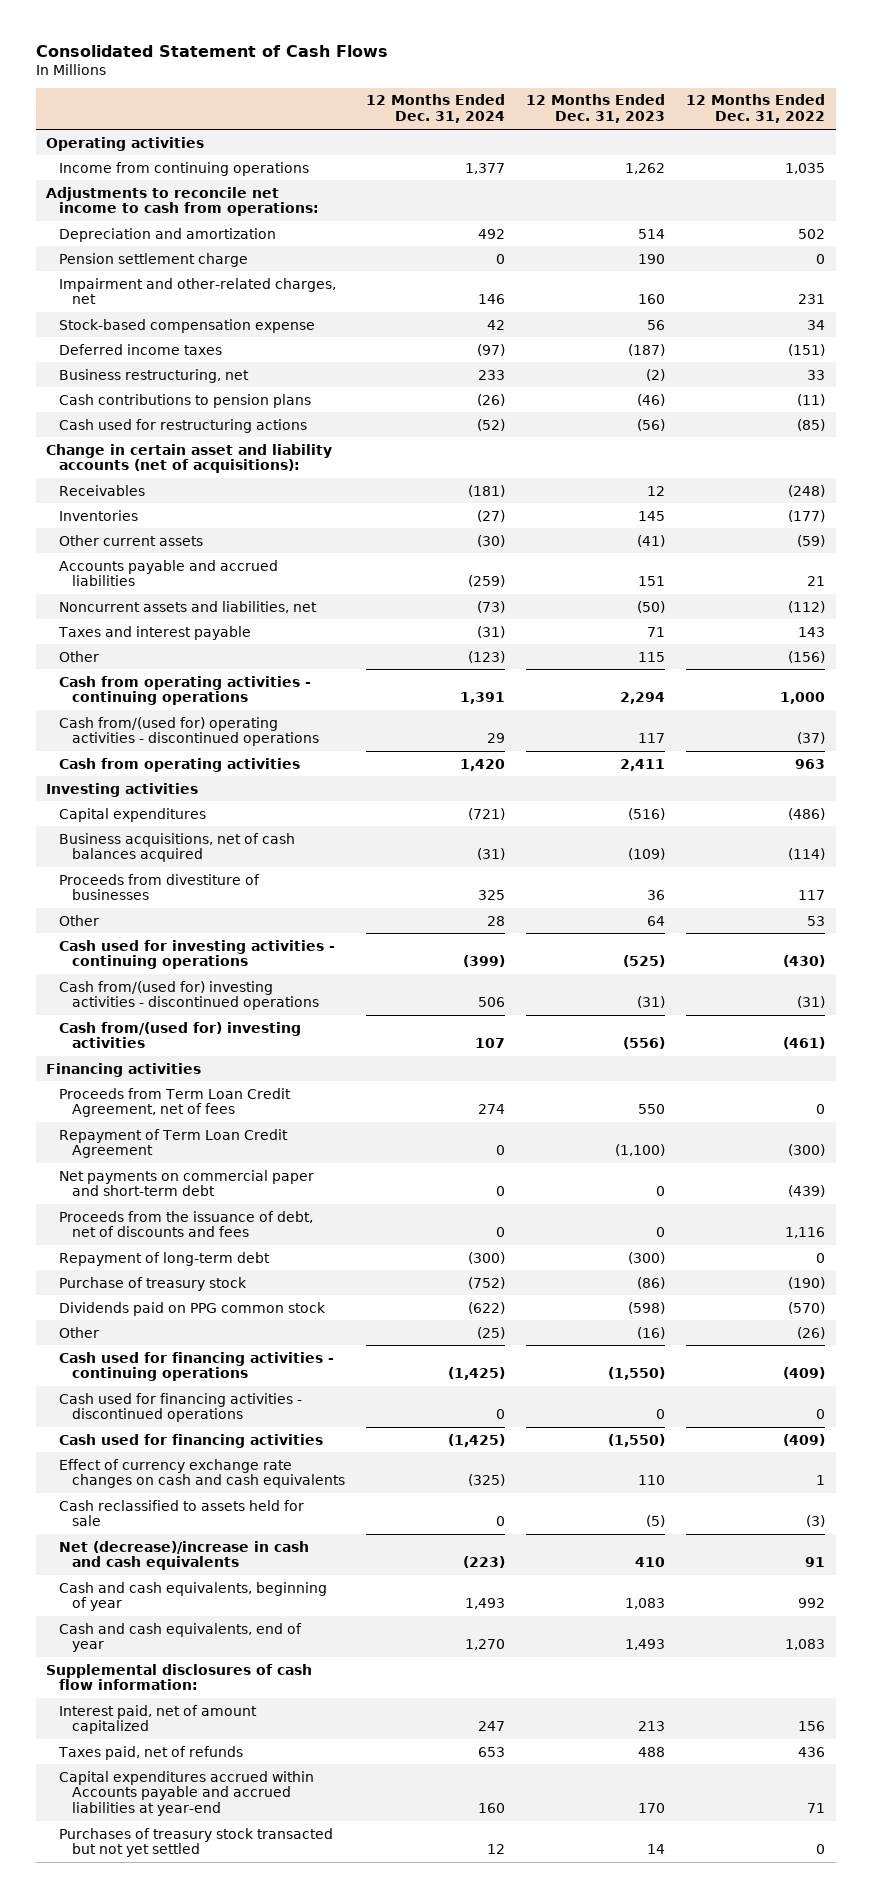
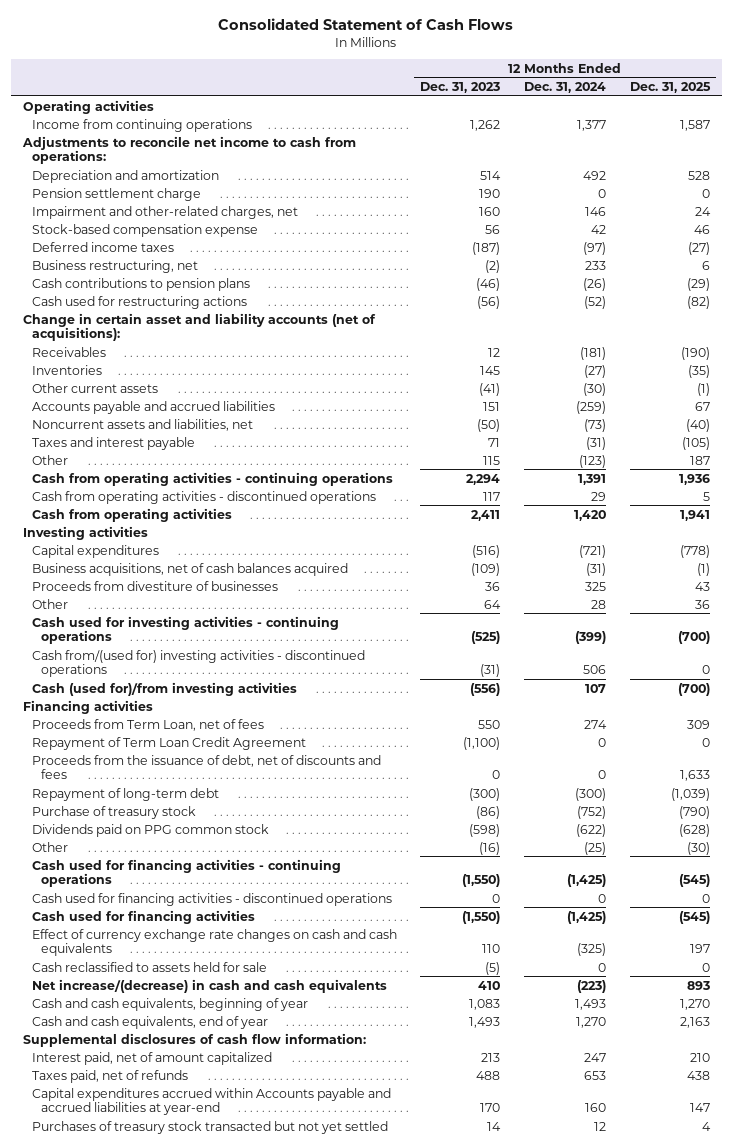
[686,94,826,124] 12 Months Ended Dec. 31, 2022 -> none
none -> [629,82,711,94] Dec. 31, 2025
[59,716,320,747] Cash from/(used for) operating activities - discontinued operations -> [31,490,376,504] Cash from operating activities - discontinued operations
[59,1021,302,1049] Cash from/(used for) investing activities -> [31,681,297,696] Cash (used for)/from investing activities
[59,1087,292,1118] Proceeds from Term Loan Credit Agreement, net of fees -> [31,718,264,731] Proceeds from Term Loan, net of fees
[59,1169,315,1197] Net payments on commercial paper and short-term debt -> none
[59,1540,310,1571] Net (decrease)/increase in cash and cash equivalents -> [31,978,387,993] Net increase/(decrease) in cash and cash equivalents

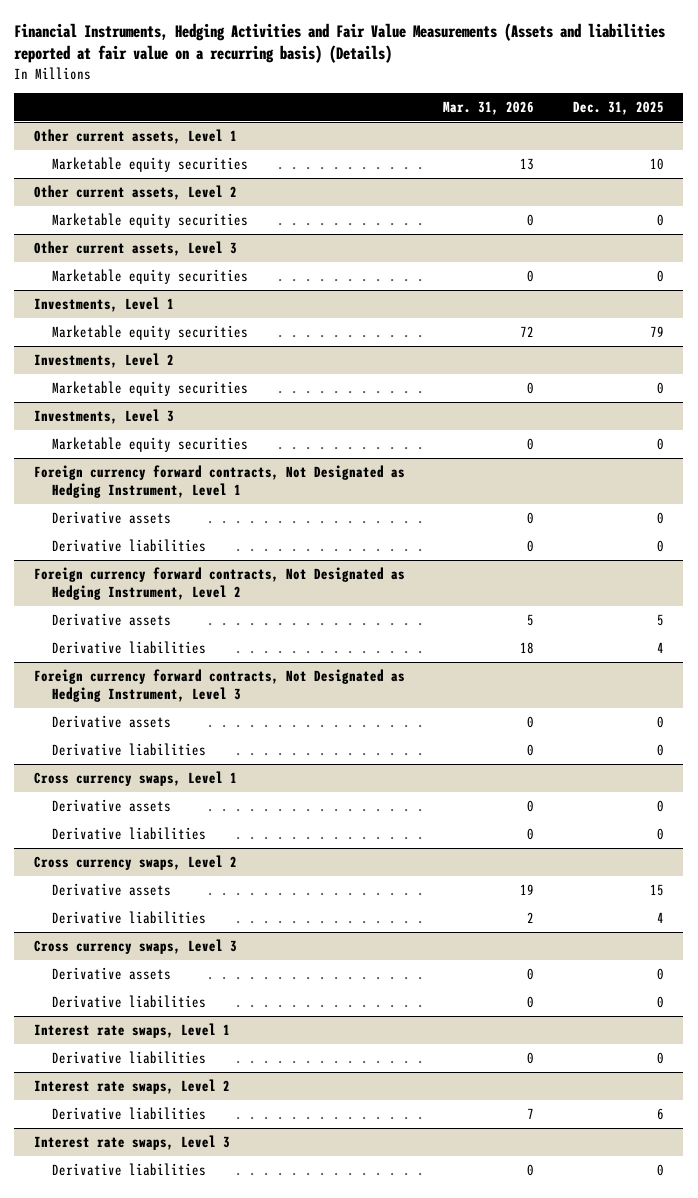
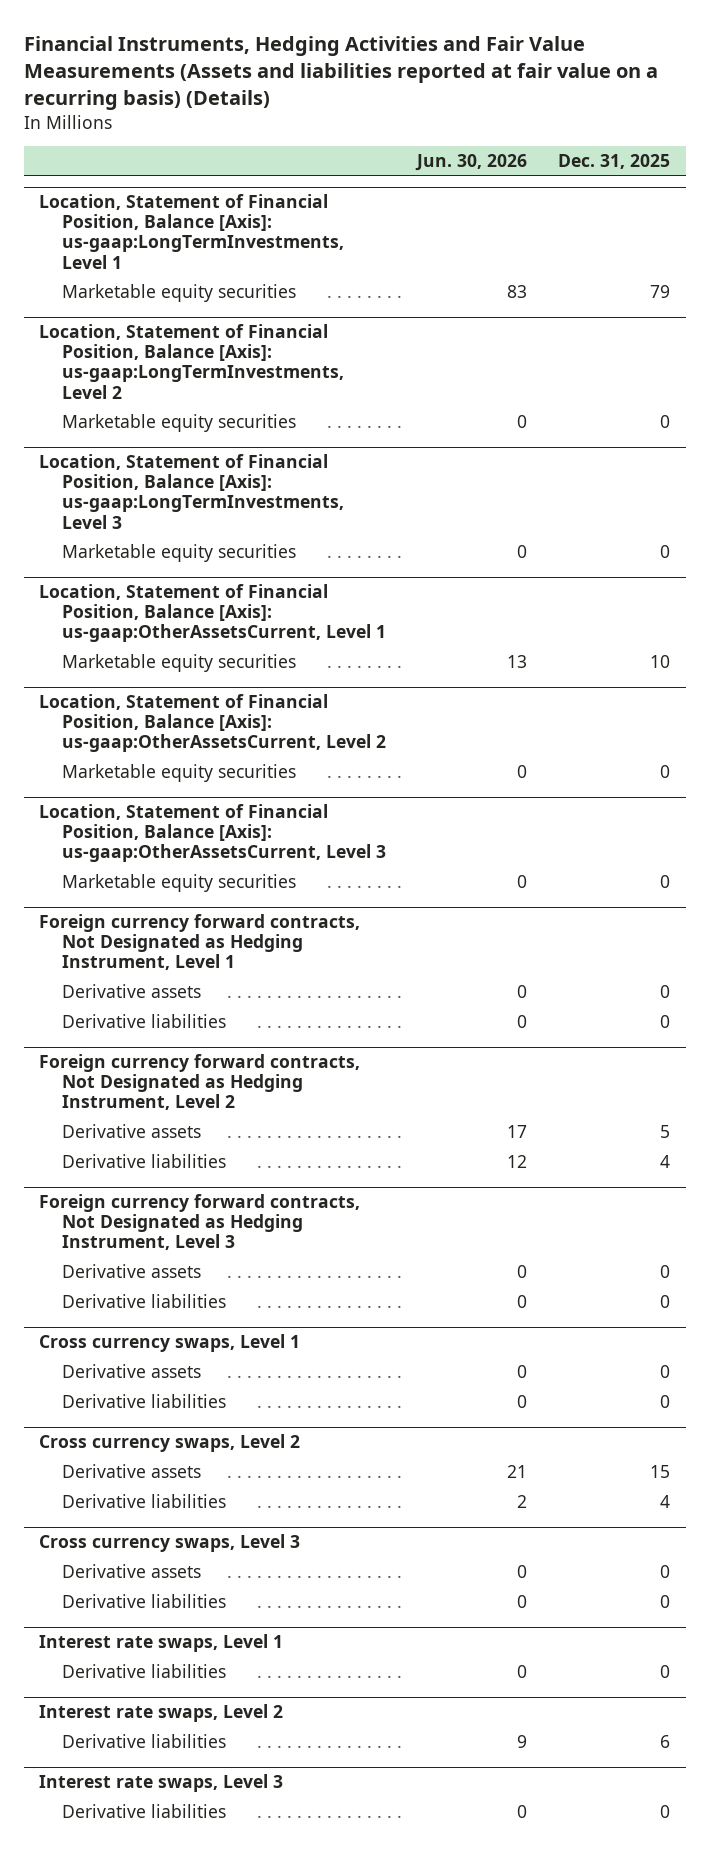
[443,100,535,115] Mar. 31, 2026 -> none
none -> [415,154,528,172] Jun. 30, 2026
[33,128,237,144] Other current assets, Level 1 -> none
[33,184,237,200] Other current assets, Level 2 -> none
none -> [39,194,345,269] Location, Statement of Financial Position, Balance [Axis]: us-gaap:LongTermInvestments, Level 1
[649,157,664,170] 10 -> [650,285,671,299] 79
none -> [39,324,345,399] Location, Statement of Financial Position, Balance [Axis]: us-gaap:LongTermInvestments, Level 2
[33,240,237,256] Other current assets, Level 3 -> none
none -> [39,454,345,529] Location, Statement of Financial Position, Balance [Axis]: us-gaap:LongTermInvestments, Level 3
[33,296,174,312] Investments, Level 1 -> none
[33,352,174,368] Investments, Level 2 -> none
none -> [39,584,387,643] Location, Statement of Financial Position, Balance [Axis]: us-gaap:OtherAssetsCurrent, Level 1
[649,325,664,337] 79 -> [650,655,671,669] 10
none -> [39,694,387,753] Location, Statement of Financial Position, Balance [Axis]: us-gaap:OtherAssetsCurrent, Level 2
[33,408,174,424] Investments, Level 3 -> none
none -> [39,804,387,863] Location, Statement of Financial Position, Balance [Axis]: us-gaap:OtherAssetsCurrent, Level 3

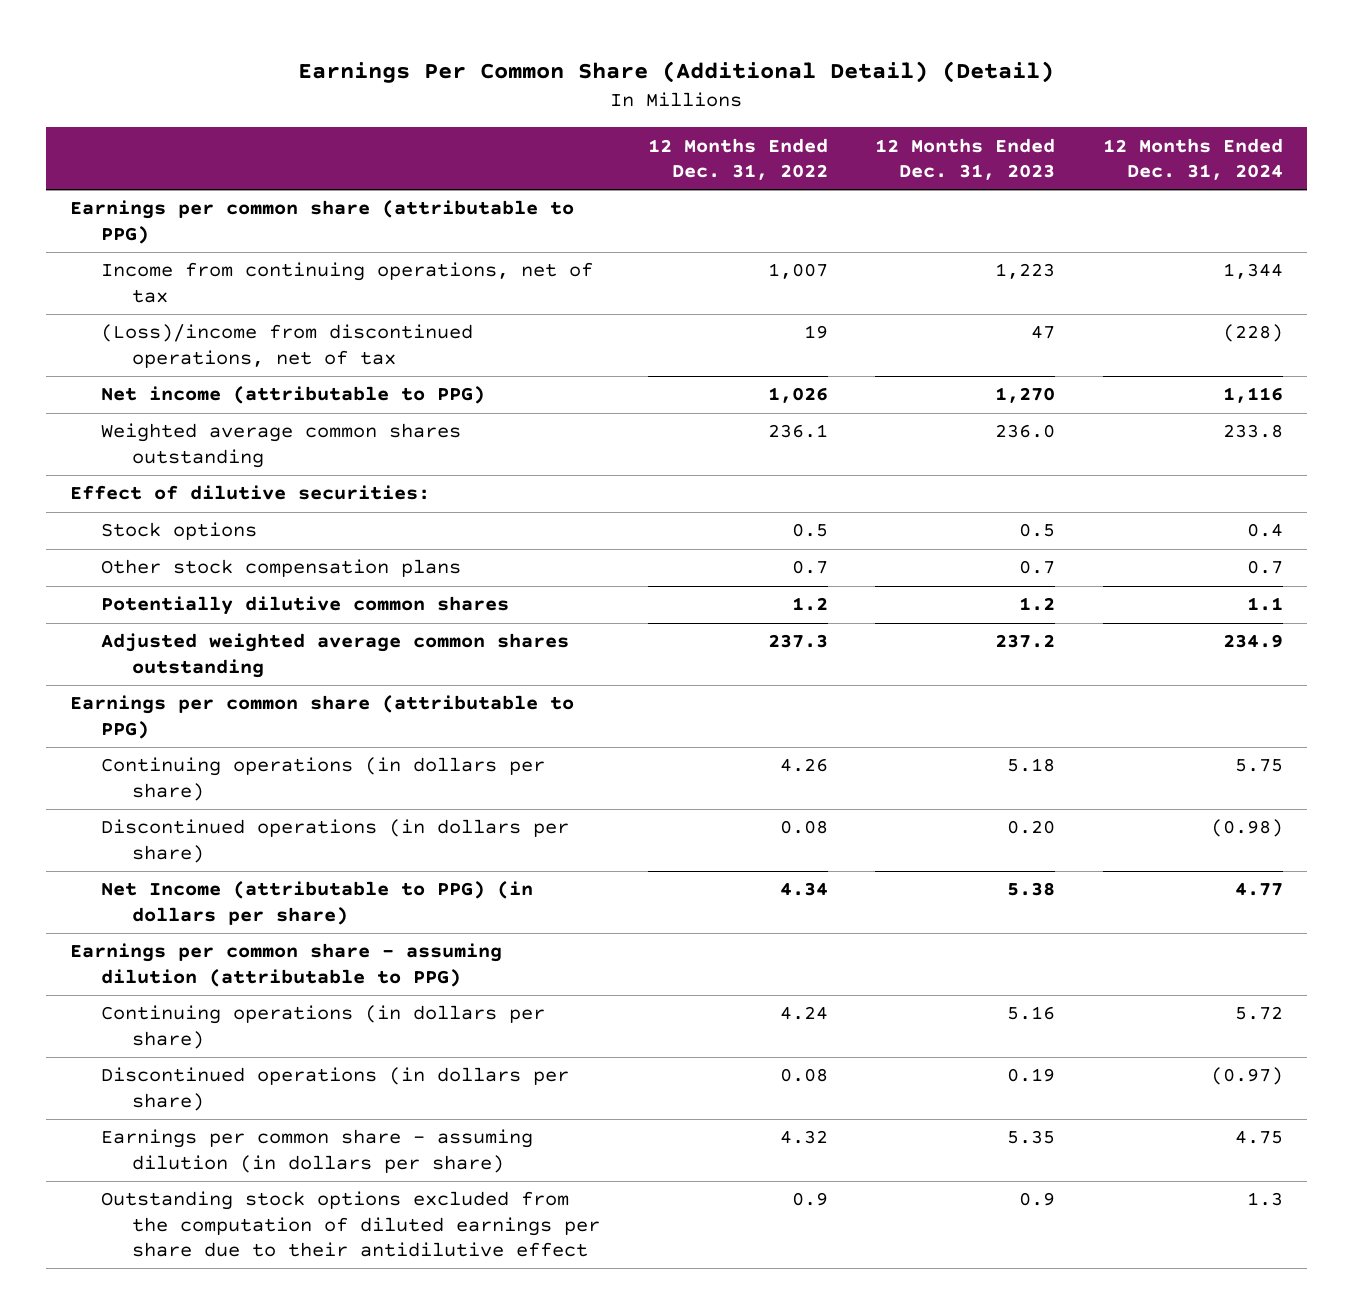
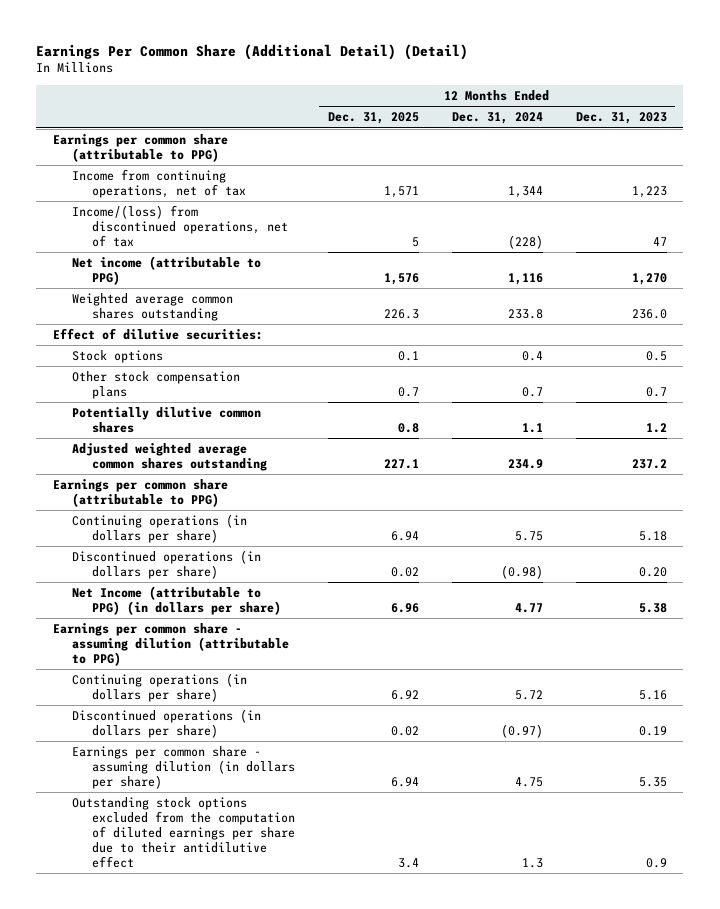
[647,137,828,180] 12 Months Ended Dec. 31, 2022 -> none
none -> [327,112,419,125] Dec. 31, 2025
[101,324,474,368] (Loss)/income from discontinued operations, net of tax -> [72,205,288,248] Income/(loss) from discontinued operations, net of tax

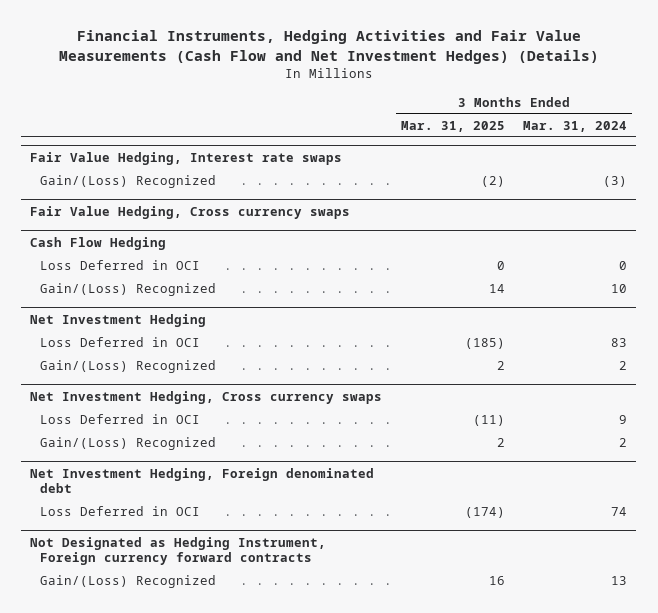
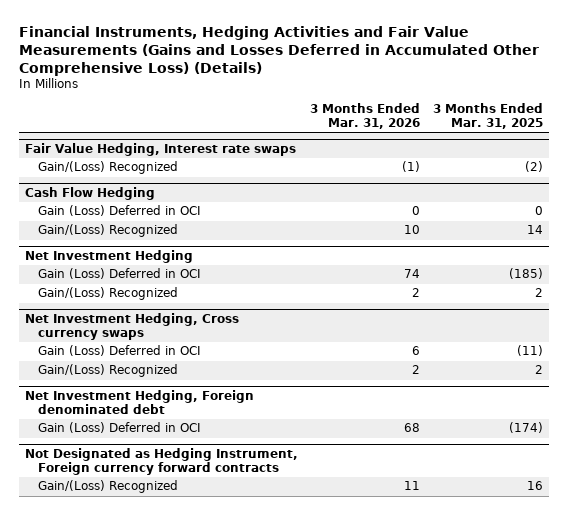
[58,30,599,64] Financial Instruments, Hedging Activities and Fair Value Measurements (Cash Flow and Net Investment Hedges) (Details) -> [18,25,539,76] Financial Instruments, Hedging Activities and Fair Value Measurements (Gains and Losses Deferred in Accumulated Other Comprehensive Loss) (Details)
[523,120,628,132] Mar. 31, 2024 -> none
none -> [310,103,421,130] 3 Months Ended Mar. 31, 2026
[30,205,351,219] Fair Value Hedging, Cross currency swaps -> none
[39,260,200,271] Loss Deferred in OCI -> [37,205,201,217] Gain (Loss) Deferred in OCI
[39,337,200,348] Loss Deferred in OCI -> [37,268,201,280] Gain (Loss) Deferred in OCI
[39,414,200,425] Loss Deferred in OCI -> [37,345,201,357] Gain (Loss) Deferred in OCI
[39,506,200,517] Loss Deferred in OCI -> [37,422,201,434] Gain (Loss) Deferred in OCI

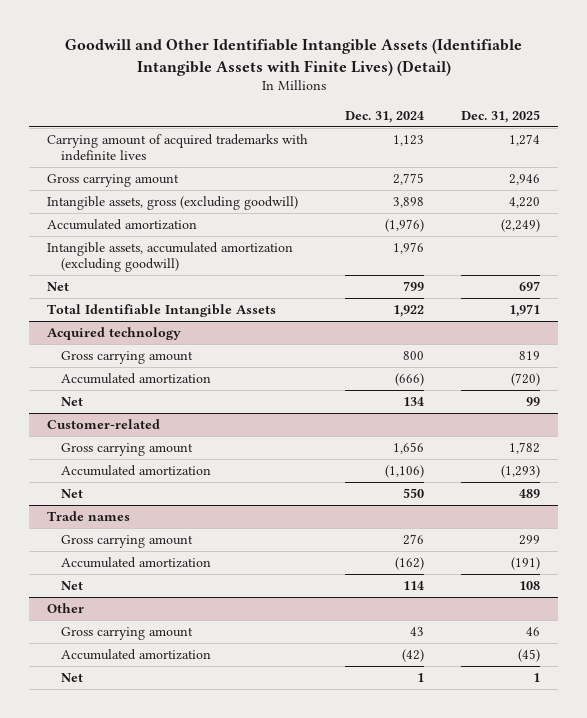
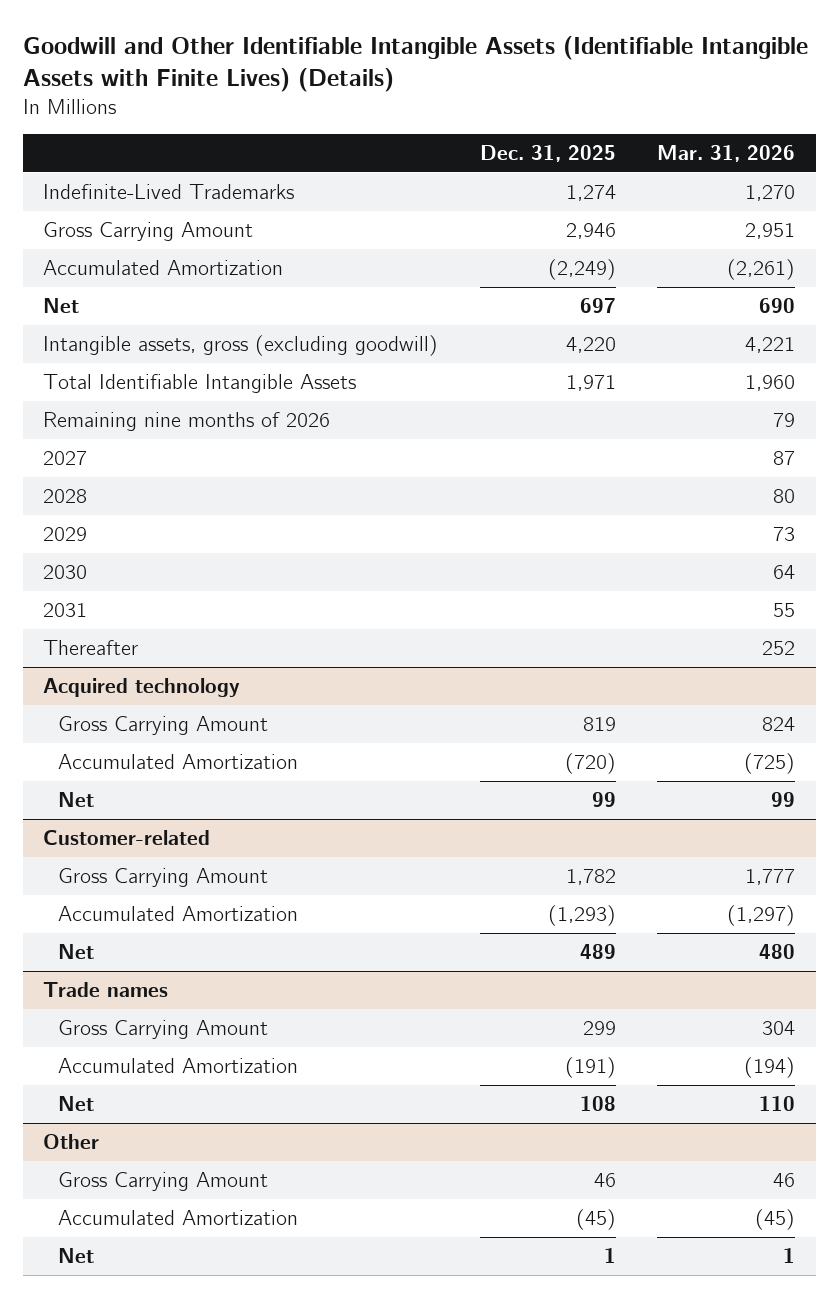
[64,39,522,76] Goodwill and Other Identifiable Intangible Assets (Identifiable Intangible Assets with Finite Lives) (Detail) -> [22,36,808,93] Goodwill and Other Identifiable Intangible Assets (Identifiable Intangible Assets with Finite Lives) (Details)
[345,110,425,123] Dec. 31, 2024 -> none
none -> [657,145,796,163] Mar. 31, 2026
[47,241,294,272] Intangible assets, accumulated amortization (excluding goodwill) -> none
[47,133,309,161] Carrying amount of acquired trademarks with indefinite lives -> [43,183,295,199] Indefinite-Lived Trademarks
[47,173,180,187] Gross carrying amount -> [43,221,254,241] Gross Carrying Amount
[47,218,198,230] Accumulated amortization -> [43,259,284,275] Accumulated Amortization
[47,195,299,210] Intangible assets, gross (excluding goodwill) -> [43,334,439,356] Intangible assets, gross (excluding goodwill)
none -> [43,411,331,431] Remaining nine months of 2026
none -> [43,450,88,465] 2027
none -> [43,488,88,503] 2028
none -> [43,526,88,541] 2029
none -> [43,564,88,579] 2030
none -> [43,602,88,617] 2031
none -> [43,639,139,655] Thereafter
[61,350,194,364] Gross carrying amount -> [57,715,268,735] Gross Carrying Amount
[61,372,212,384] Accumulated amortization -> [57,753,298,769] Accumulated Amortization
[61,442,194,456] Gross carrying amount -> [57,867,268,887] Gross Carrying Amount
[61,464,212,476] Accumulated amortization -> [57,905,298,921] Accumulated Amortization
[61,534,194,548] Gross carrying amount -> [57,1019,268,1039] Gross Carrying Amount
[61,556,212,568] Accumulated amortization -> [57,1057,298,1073] Accumulated Amortization
[61,626,194,640] Gross carrying amount -> [57,1171,268,1191] Gross Carrying Amount
[61,648,212,660] Accumulated amortization -> [57,1209,298,1225] Accumulated Amortization

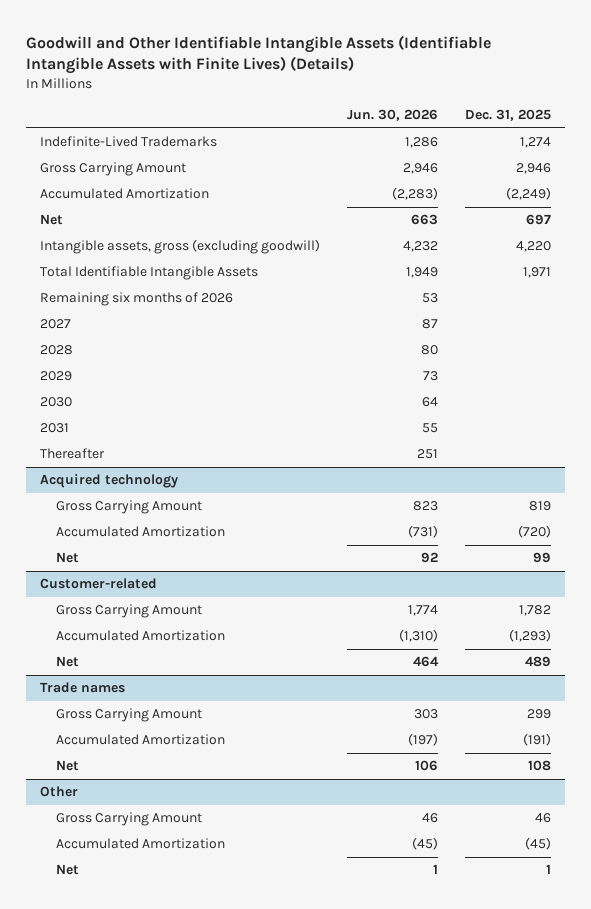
[657,145,796,163] Mar. 31, 2026 -> none
none -> [347,108,439,121] Jun. 30, 2026
[43,411,331,431] Remaining nine months of 2026 -> [39,292,233,307] Remaining six months of 2026

